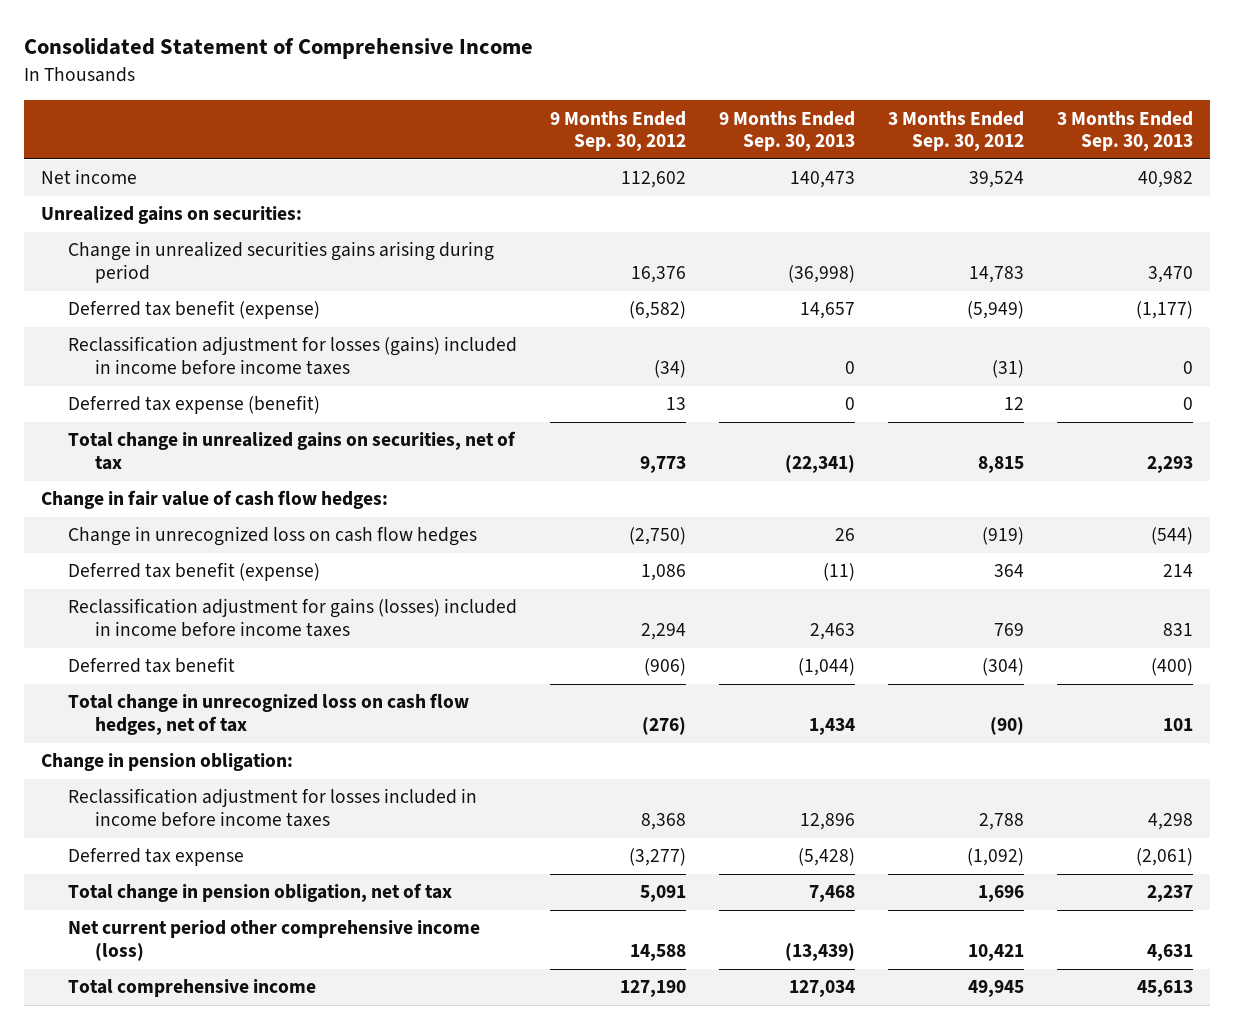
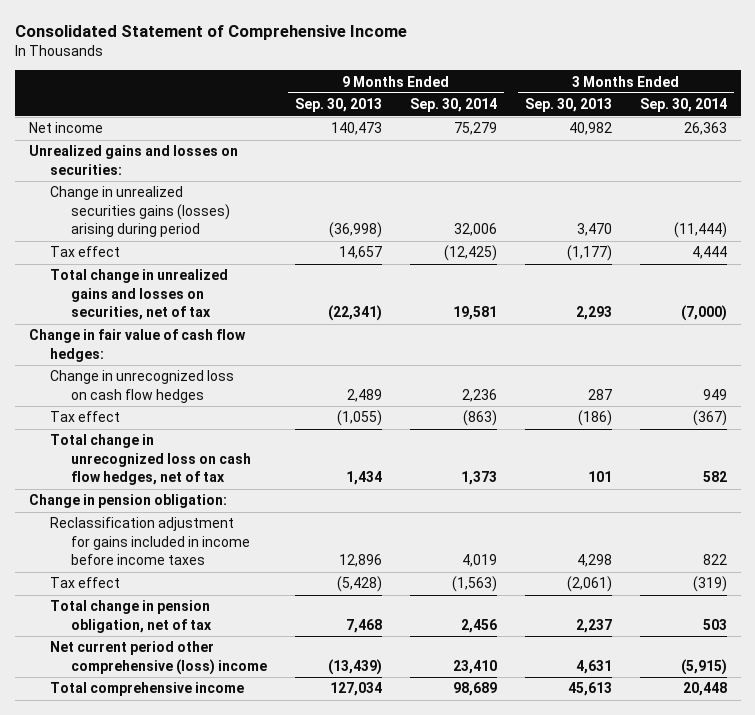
[549,110,686,152] 9 Months Ended Sep. 30, 2012 -> none
[887,110,1024,152] 3 Months Ended Sep. 30, 2012 -> none
none -> [409,98,497,113] Sep. 30, 2014
none -> [639,98,727,113] Sep. 30, 2014
[67,336,517,375] Reclassification adjustment for losses (gains) included in income before income taxes -> none
[67,395,320,415] Deferred tax expense (benefit) -> none
[40,206,302,225] Unrealized gains on securities: -> [28,145,238,175] Unrealized gains and losses on securities:
[67,241,494,283] Change in unrealized securities gains arising during period -> [49,186,230,238] Change in unrealized securities gains (losses) arising during period
[67,300,320,320] Deferred tax benefit (expense) -> [49,246,120,258] Tax effect
[67,431,516,470] Total change in unrealized gains on securities, net of tax -> [49,269,228,321] Total change in unrealized gains and losses on securities, net of tax
[67,598,517,637] Reclassification adjustment for gains (losses) included in income before income taxes -> none
[67,657,235,674] Deferred tax benefit -> none
[834,528,855,542] 26 -> [346,388,382,402] 2,489
[1151,527,1194,546] (544) -> [587,388,612,400] 287
[67,562,320,582] Deferred tax benefit (expense) -> [49,411,120,423] Tax effect
[822,563,855,582] (11) -> [336,410,382,427] (1,055)
[1163,564,1194,578] 214 -> [577,410,612,427] (186)
[67,788,477,827] Reclassification adjustment for losses included in income before income taxes -> [49,517,250,566] Reclassification adjustment for gains included in income before income taxes
[67,848,244,867] Deferred tax expense -> [49,577,120,589] Tax effect
[67,920,480,961] Net current period other comprehensive income (loss) -> [49,641,267,675] Net current period other comprehensive (loss) income

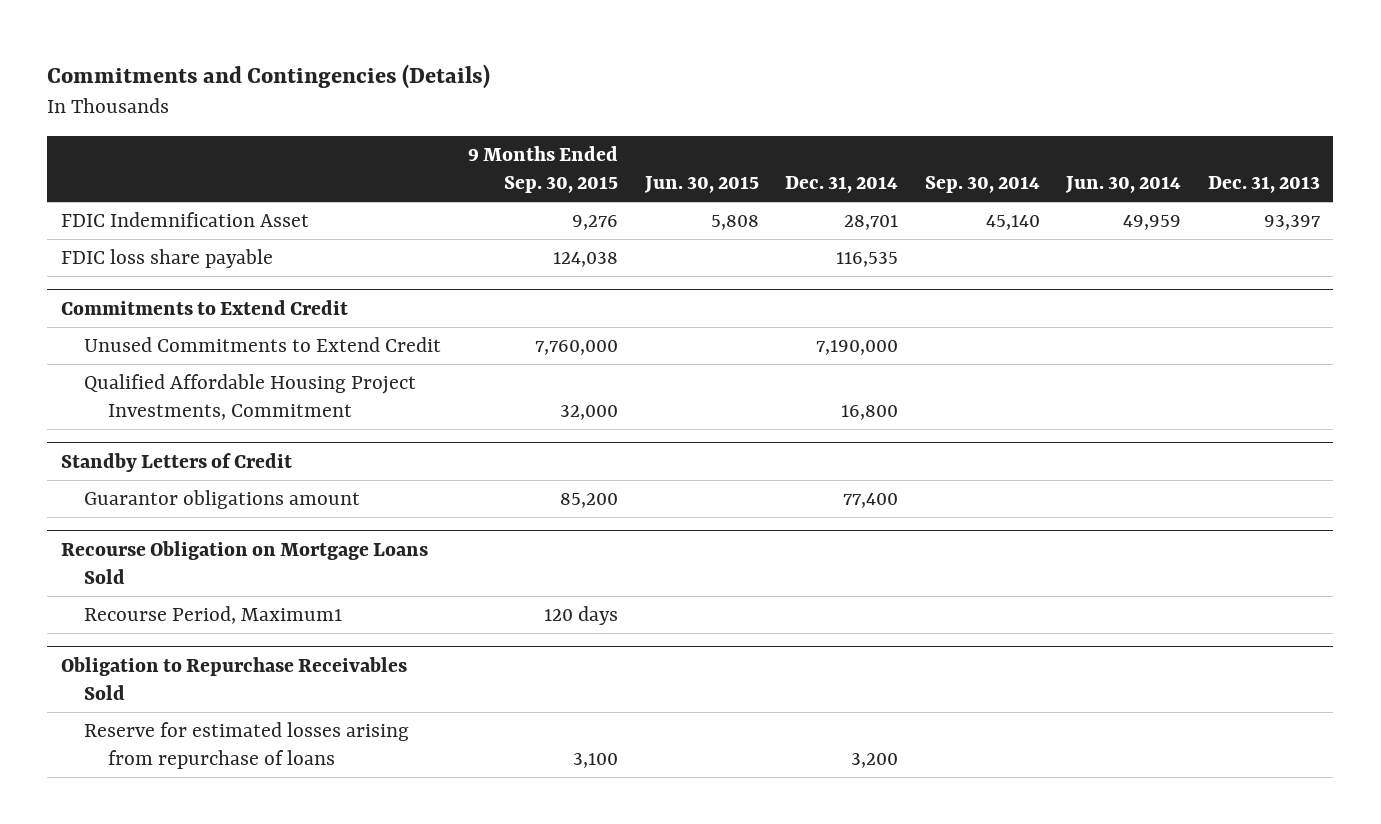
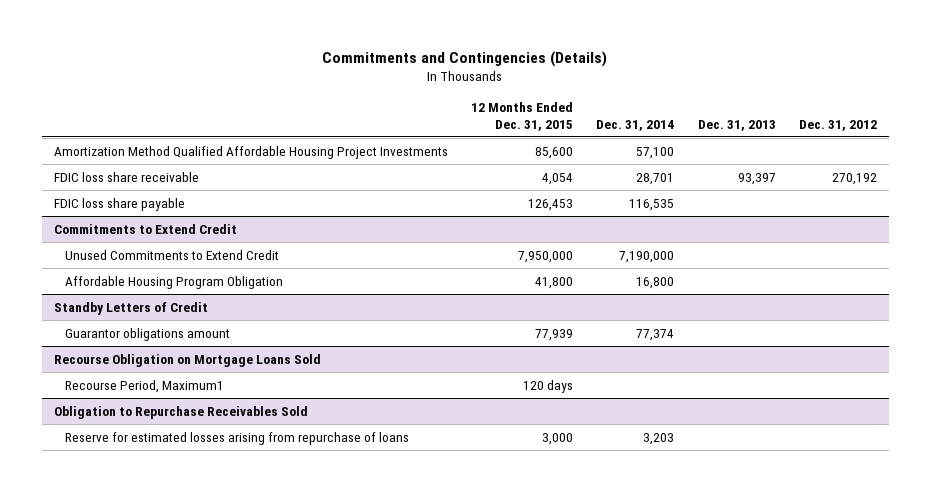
[467,146,618,194] 9 Months Ended Sep. 30, 2015 -> none
[643,176,759,194] Jun. 30, 2015 -> none
[924,176,1040,194] Sep. 30, 2014 -> none
[1065,176,1182,194] Jun. 30, 2014 -> none
none -> [471,102,574,131] 12 Months Ended Dec. 31, 2015
none -> [798,119,877,131] Dec. 31, 2012
none -> [53,145,448,159] Amortization Method Qualified Affordable Housing Project Investments
[60,212,309,228] FDIC Indemnification Asset -> [53,171,199,182] FDIC loss share receivable
[84,374,417,421] Qualified Affordable Housing Project Investments, Commitment -> [64,275,283,289] Affordable Housing Program Obligation
[843,493,899,509] 77,400 -> [636,328,675,341] 77,374
[851,753,899,769] 3,200 -> [643,432,675,445] 3,203

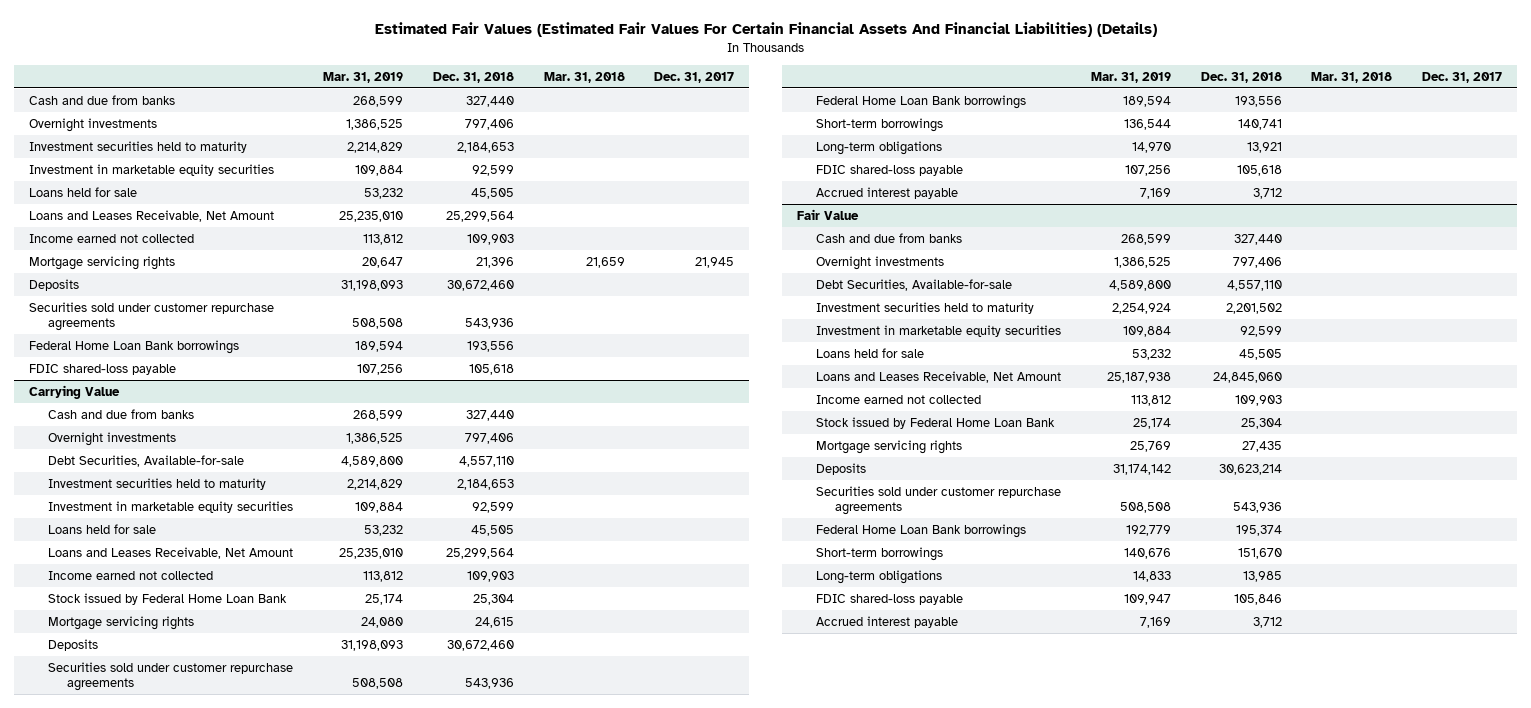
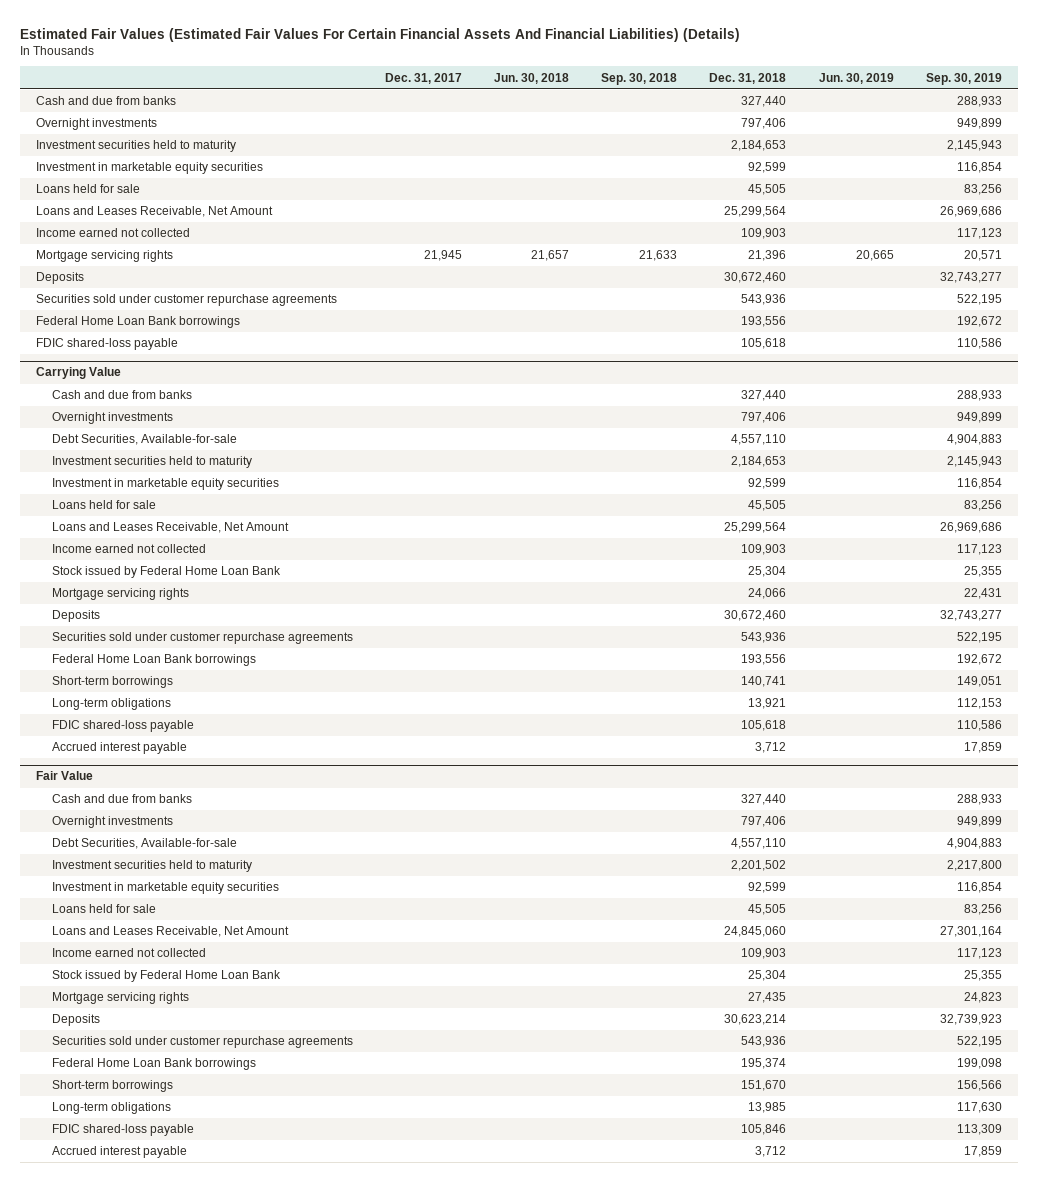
[322,71,403,83] Mar. 31, 2019 -> none
[543,71,625,83] Mar. 31, 2018 -> none
none -> [494,72,570,84] Jun. 30, 2018
none -> [601,72,678,85] Sep. 30, 2018
none -> [818,72,894,84] Jun. 30, 2019
none -> [925,72,1002,85] Sep. 30, 2019
[474,616,514,628] 24,615 -> [748,588,787,600] 24,066

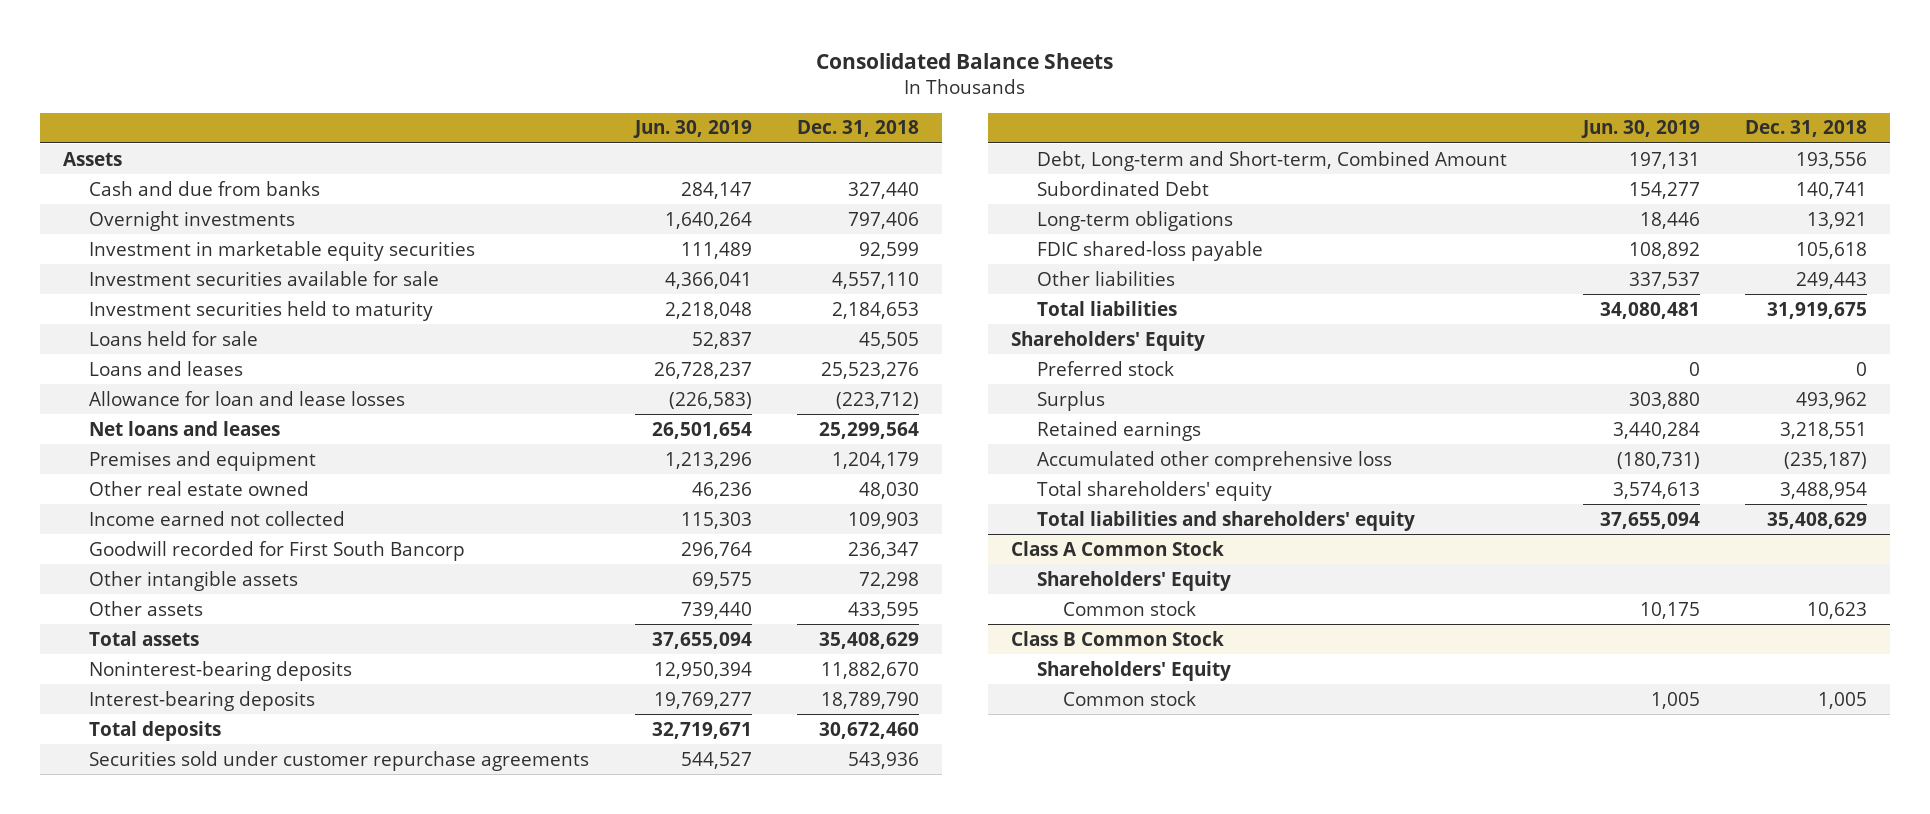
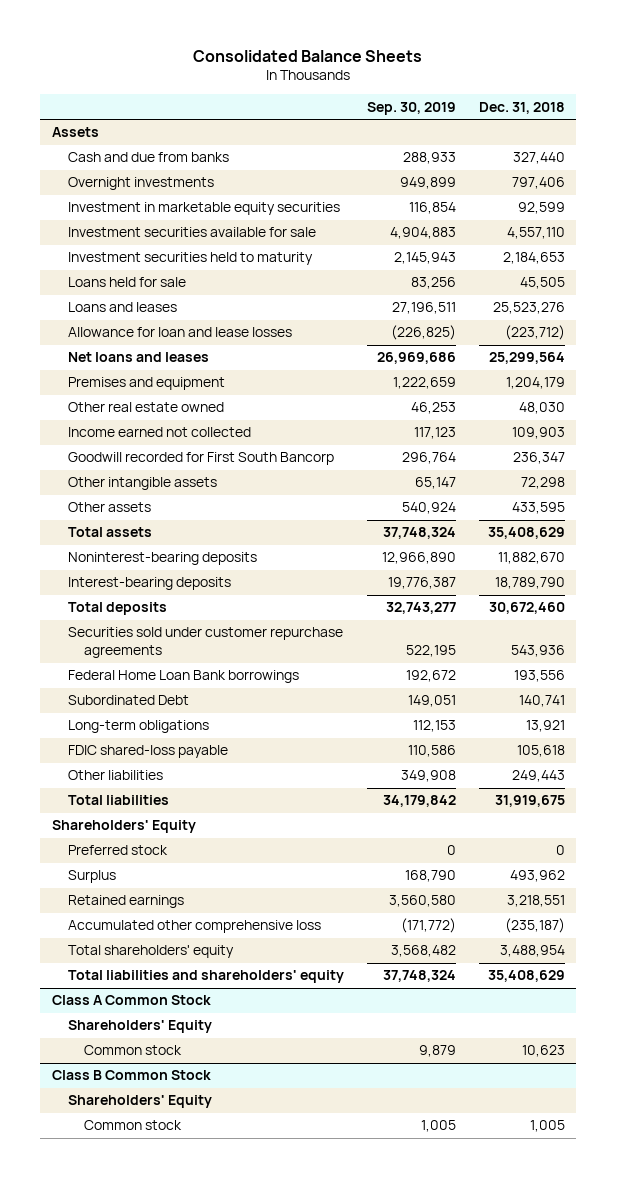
[632,120,752,139] Jun. 30, 2019 -> none
none -> [366,101,456,115] Sep. 30, 2019
[1037,150,1508,171] Debt, Long-term and Short-term, Combined Amount -> [67,670,299,684] Federal Home Loan Bank borrowings

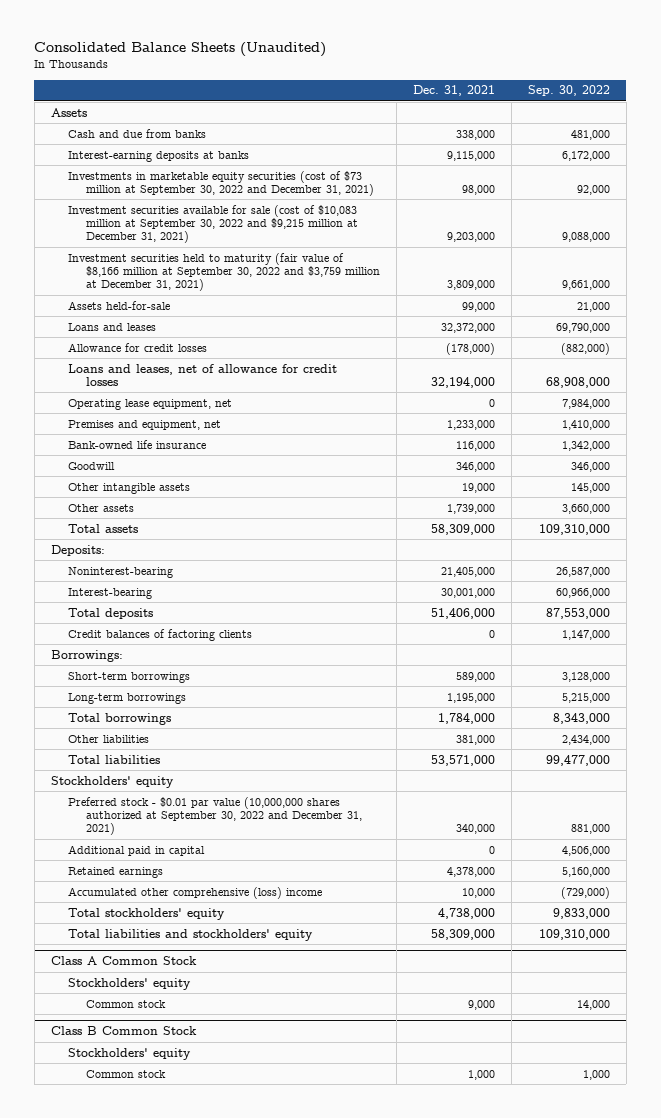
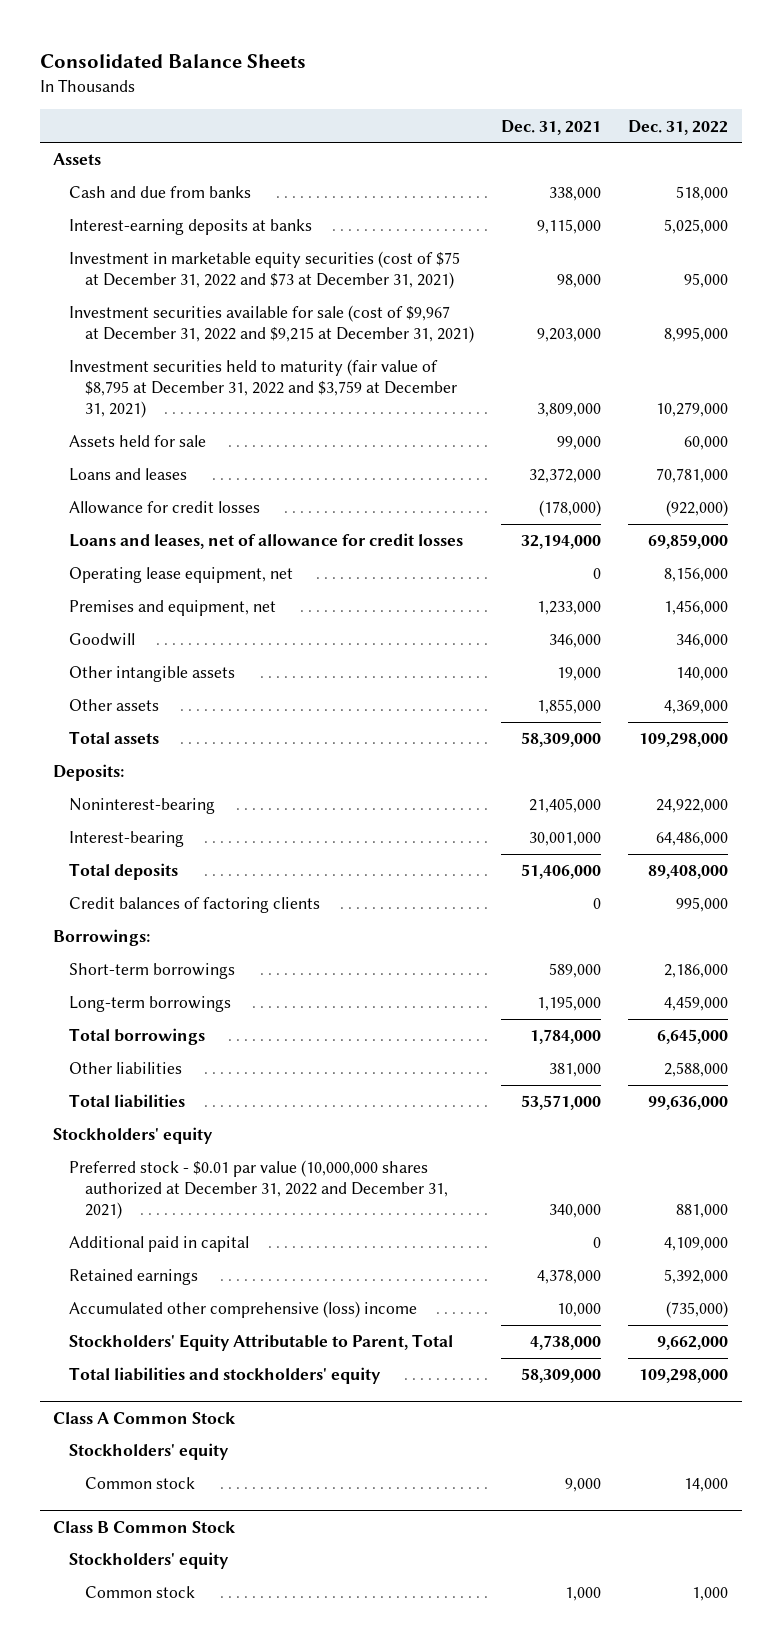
[34,42,327,58] Consolidated Balance Sheets (Unaudited) -> [40,53,307,68] Consolidated Balance Sheets
[527,85,610,97] Sep. 30, 2022 -> none
none -> [628,119,729,135] Dec. 31, 2022
[68,170,374,196] Investments in marketable equity securities (cost of $73 million at September 30, 2022 and December 31, 2021) -> [69,251,461,290] Investment in marketable equity securities (cost of $75 at December 31, 2022 and $73 at December 31, 2021)
[68,204,358,244] Investment securities available for sale (cost of $10,083 million at September 30, 2022 and $9,215 million at December 31, 2021) -> [69,305,475,344] Investment securities available for sale (cost of $9,967 at December 31, 2022 and $9,215 at December 31, 2021)
[68,252,380,292] Investment securities held to maturity (fair value of $8,166 million at September 30, 2022 and $3,759 million at December 31, 2021) -> [69,359,458,418] Investment securities held to maturity (fair value of $8,795 at December 31, 2022 and $3,759 at December 31, 2021)
[68,300,171,310] Assets held-for-sale -> [69,435,207,448] Assets held for sale
[68,439,207,449] Bank-owned life insurance -> none
[446,503,495,514] 1,739,000 -> [537,699,602,715] 1,855,000
[68,796,362,836] Preferred stock - $0.01 par value (10,000,000 shares authorized at September 30, 2022 and December 31, 2021) -> [69,1160,449,1219] Preferred stock - $0.01 par value (10,000,000 shares authorized at December 31, 2022 and December 31, 2021)
[68,907,226,920] Total stockholders' equity -> [69,1334,454,1352] Stockholders' Equity Attributable to Parent, Total

